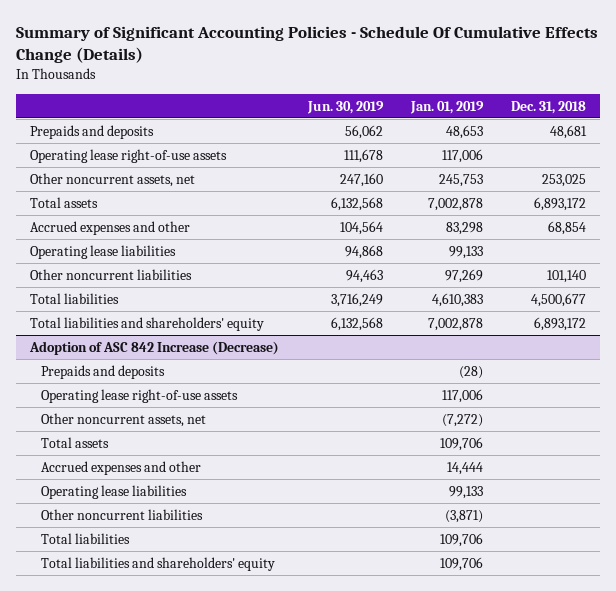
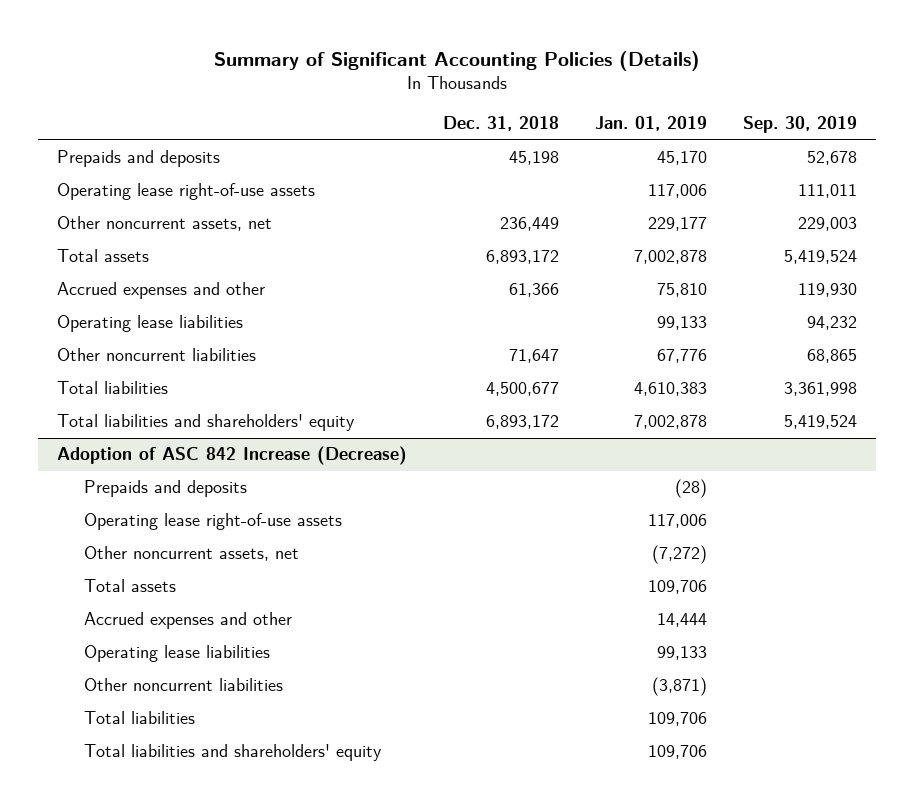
[16,26,599,64] Summary of Significant Accounting Policies - Schedule Of Cumulative Effects Change (Details) -> [214,50,701,71] Summary of Significant Accounting Policies (Details)
[306,100,384,114] Jun. 30, 2019 -> none
none -> [743,116,858,134] Sep. 30, 2019
[445,124,483,139] 48,653 -> [657,151,708,166] 45,170
[550,124,588,139] 48,681 -> [508,151,559,166] 45,198
[438,173,483,187] 245,753 -> [648,217,708,232] 229,177
[542,173,587,187] 253,025 -> [499,217,559,232] 236,449
[445,221,483,235] 83,298 -> [657,283,708,298] 75,810
[548,220,587,235] 68,854 -> [508,283,559,298] 61,366
[444,268,483,283] 97,269 -> [657,349,708,364] 67,776
[547,269,587,283] 101,140 -> [508,349,559,364] 71,647

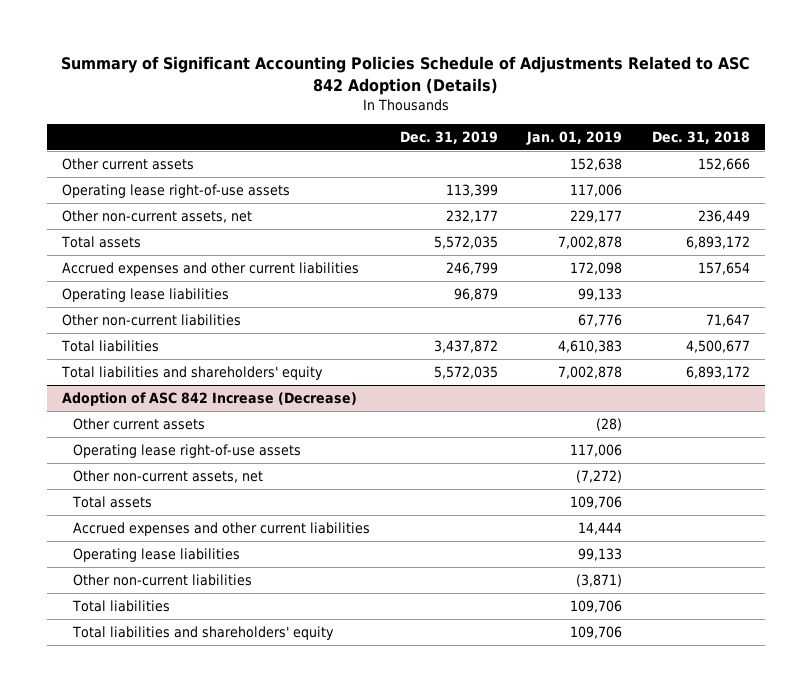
[214,50,701,71] Summary of Significant Accounting Policies (Details) -> [61,56,751,95] Summary of Significant Accounting Policies Schedule of Adjustments Related to ASC 842 Adoption (Details)
[743,116,858,134] Sep. 30, 2019 -> none
none -> [399,130,498,144] Dec. 31, 2019
[56,150,220,168] Prepaids and deposits -> none
none -> [62,158,195,171] Other current assets
[56,216,272,232] Other noncurrent assets, net -> [62,210,253,224] Other non-current assets, net
[56,282,265,300] Accrued expenses and other -> [62,262,360,277] Accrued expenses and other current liabilities
[508,283,559,298] 61,366 -> [698,262,751,276] 157,654
[657,283,708,298] 75,810 -> [570,262,623,276] 172,098
[56,348,256,362] Other noncurrent liabilities -> [62,314,242,327] Other non-current liabilities
[83,480,247,498] Prepaids and deposits -> [72,418,205,431] Other current assets
[83,546,299,562] Other noncurrent assets, net -> [72,470,263,484] Other non-current assets, net
[83,612,292,630] Accrued expenses and other -> [72,522,370,537] Accrued expenses and other current liabilities
[83,678,283,692] Other noncurrent liabilities -> [72,574,252,587] Other non-current liabilities

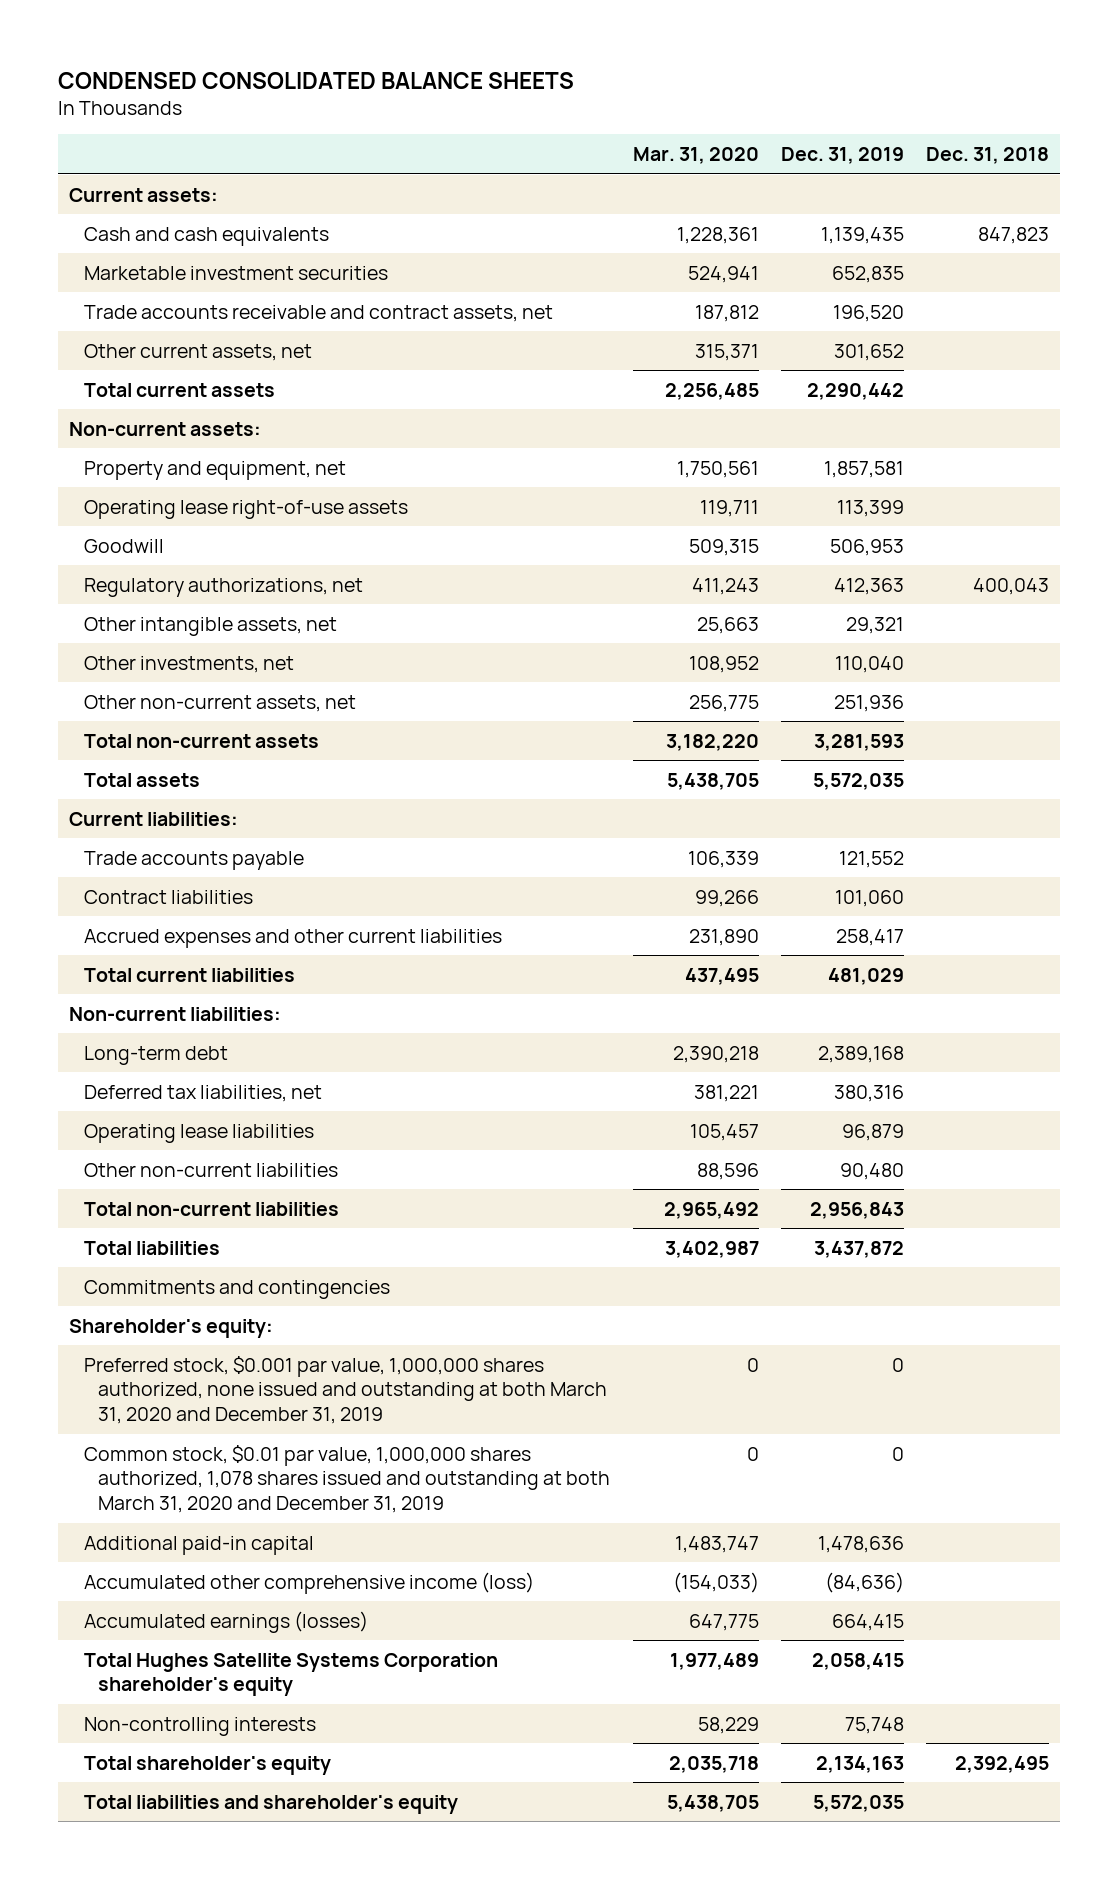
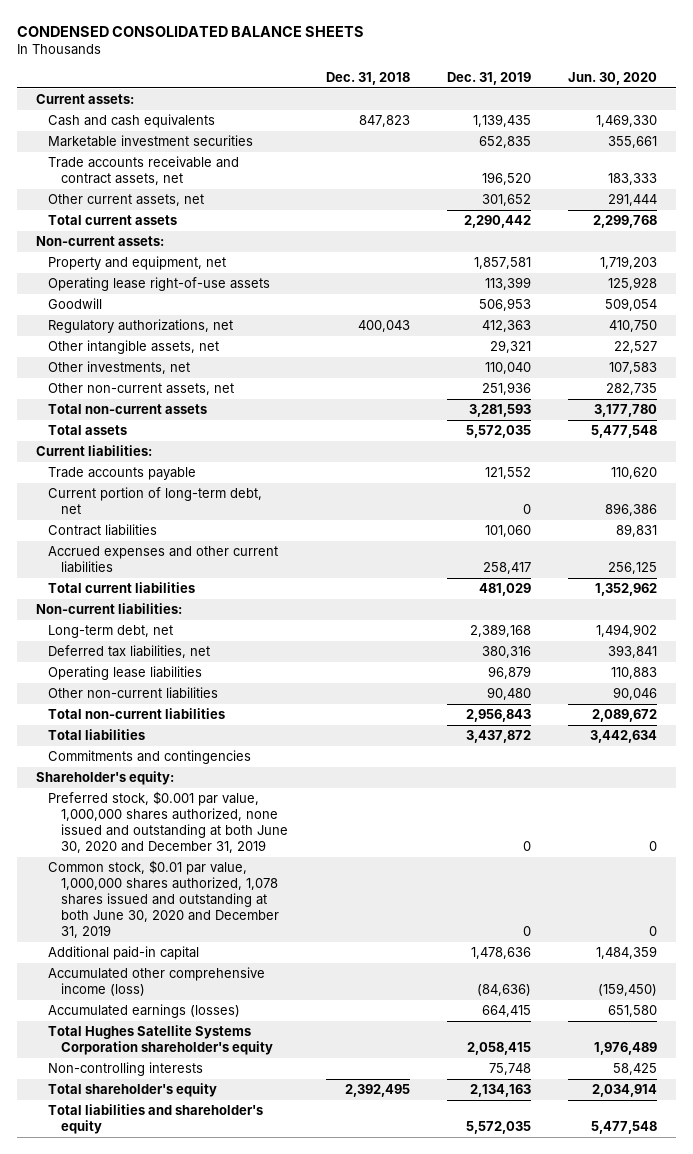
[632,147,759,165] Mar. 31, 2020 -> none
none -> [568,72,658,86] Jun. 30, 2020
none -> [48,487,263,515] Current portion of long-term debt, net
[83,1045,228,1065] Long-term debt -> [48,625,174,639] Long-term debt, net
[83,1355,608,1425] Preferred stock, $0.001 par value, 1,000,000 shares authorized, none issued and outstanding at both March 31, 2020 and December 31, 2019 -> [48,791,289,853] Preferred stock, $0.001 par value, 1,000,000 shares authorized, none issued and outstanding at both June 30, 2020 and December 31, 2019
[83,1444,611,1514] Common stock, $0.01 par value, 1,000,000 shares authorized, 1,078 shares issued and outstanding at both March 31, 2020 and December 31, 2019 -> [48,860,280,938] Common stock, $0.01 par value, 1,000,000 shares authorized, 1,078 shares issued and outstanding at both June 30, 2020 and December 31, 2019

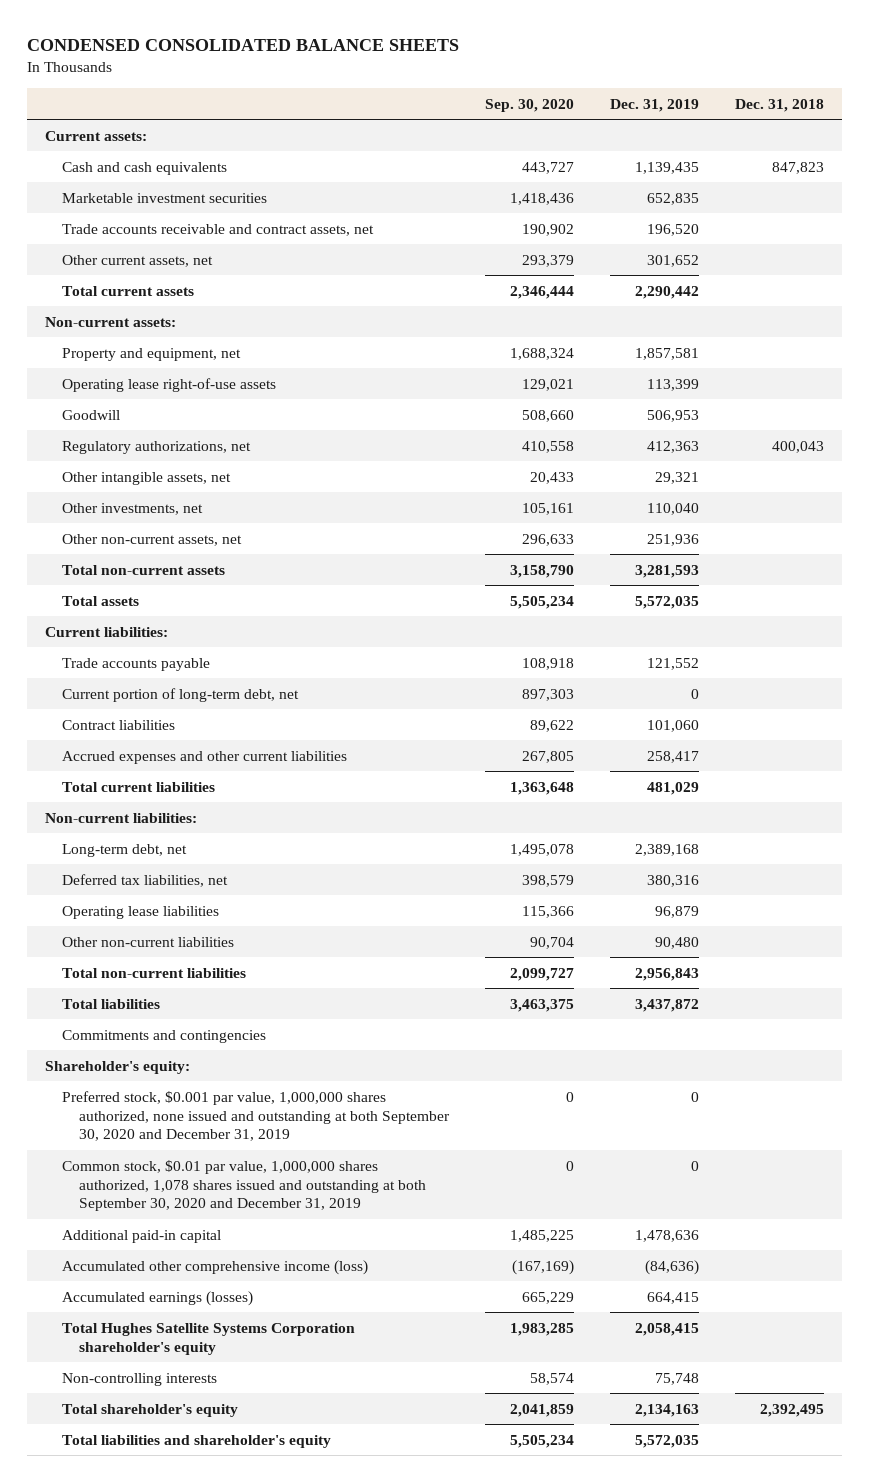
[568,72,658,86] Jun. 30, 2020 -> none
none -> [485,98,575,112] Sep. 30, 2020
[48,791,289,853] Preferred stock, $0.001 par value, 1,000,000 shares authorized, none issued and outstanding at both June 30, 2020 and December 31, 2019 -> [62,1090,451,1142] Preferred stock, $0.001 par value, 1,000,000 shares authorized, none issued and outstanding at both September 30, 2020 and December 31, 2019
[48,860,280,938] Common stock, $0.01 par value, 1,000,000 shares authorized, 1,078 shares issued and outstanding at both June 30, 2020 and December 31, 2019 -> [62,1159,427,1212] Common stock, $0.01 par value, 1,000,000 shares authorized, 1,078 shares issued and outstanding at both September 30, 2020 and December 31, 2019

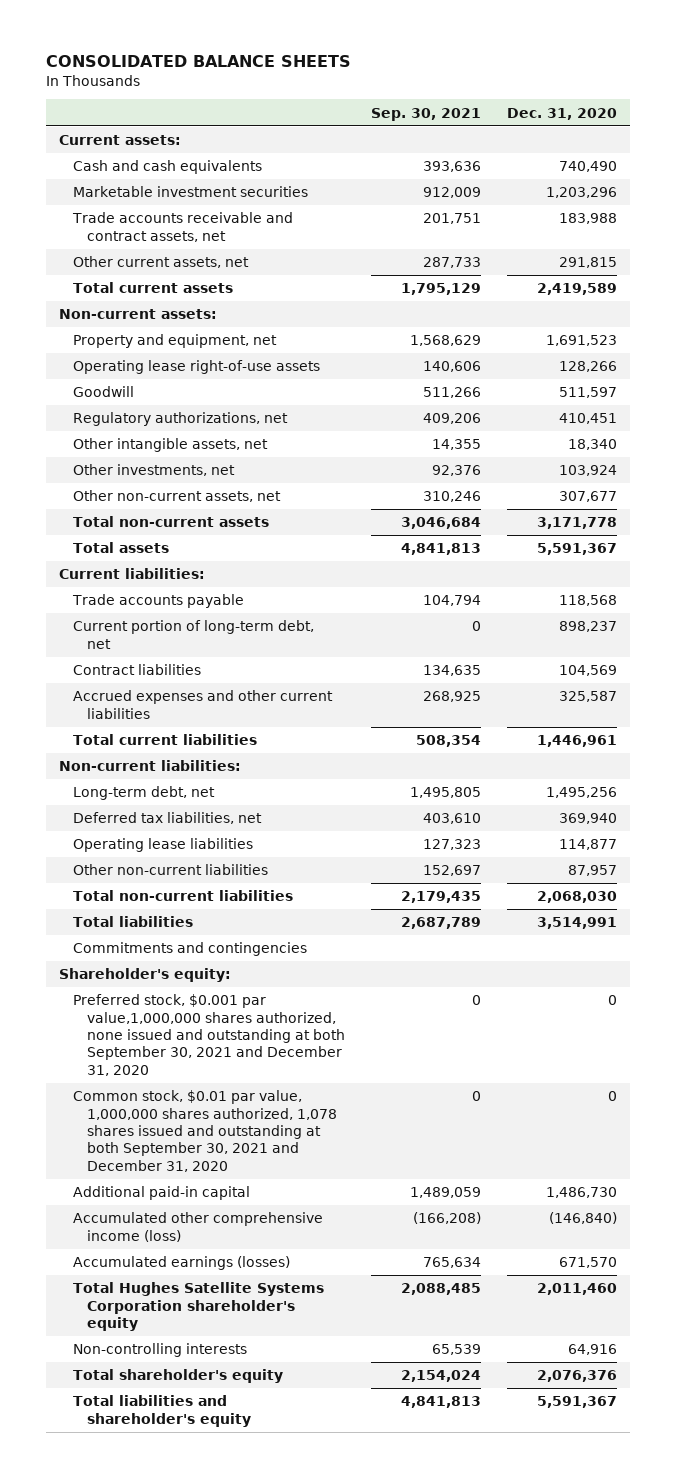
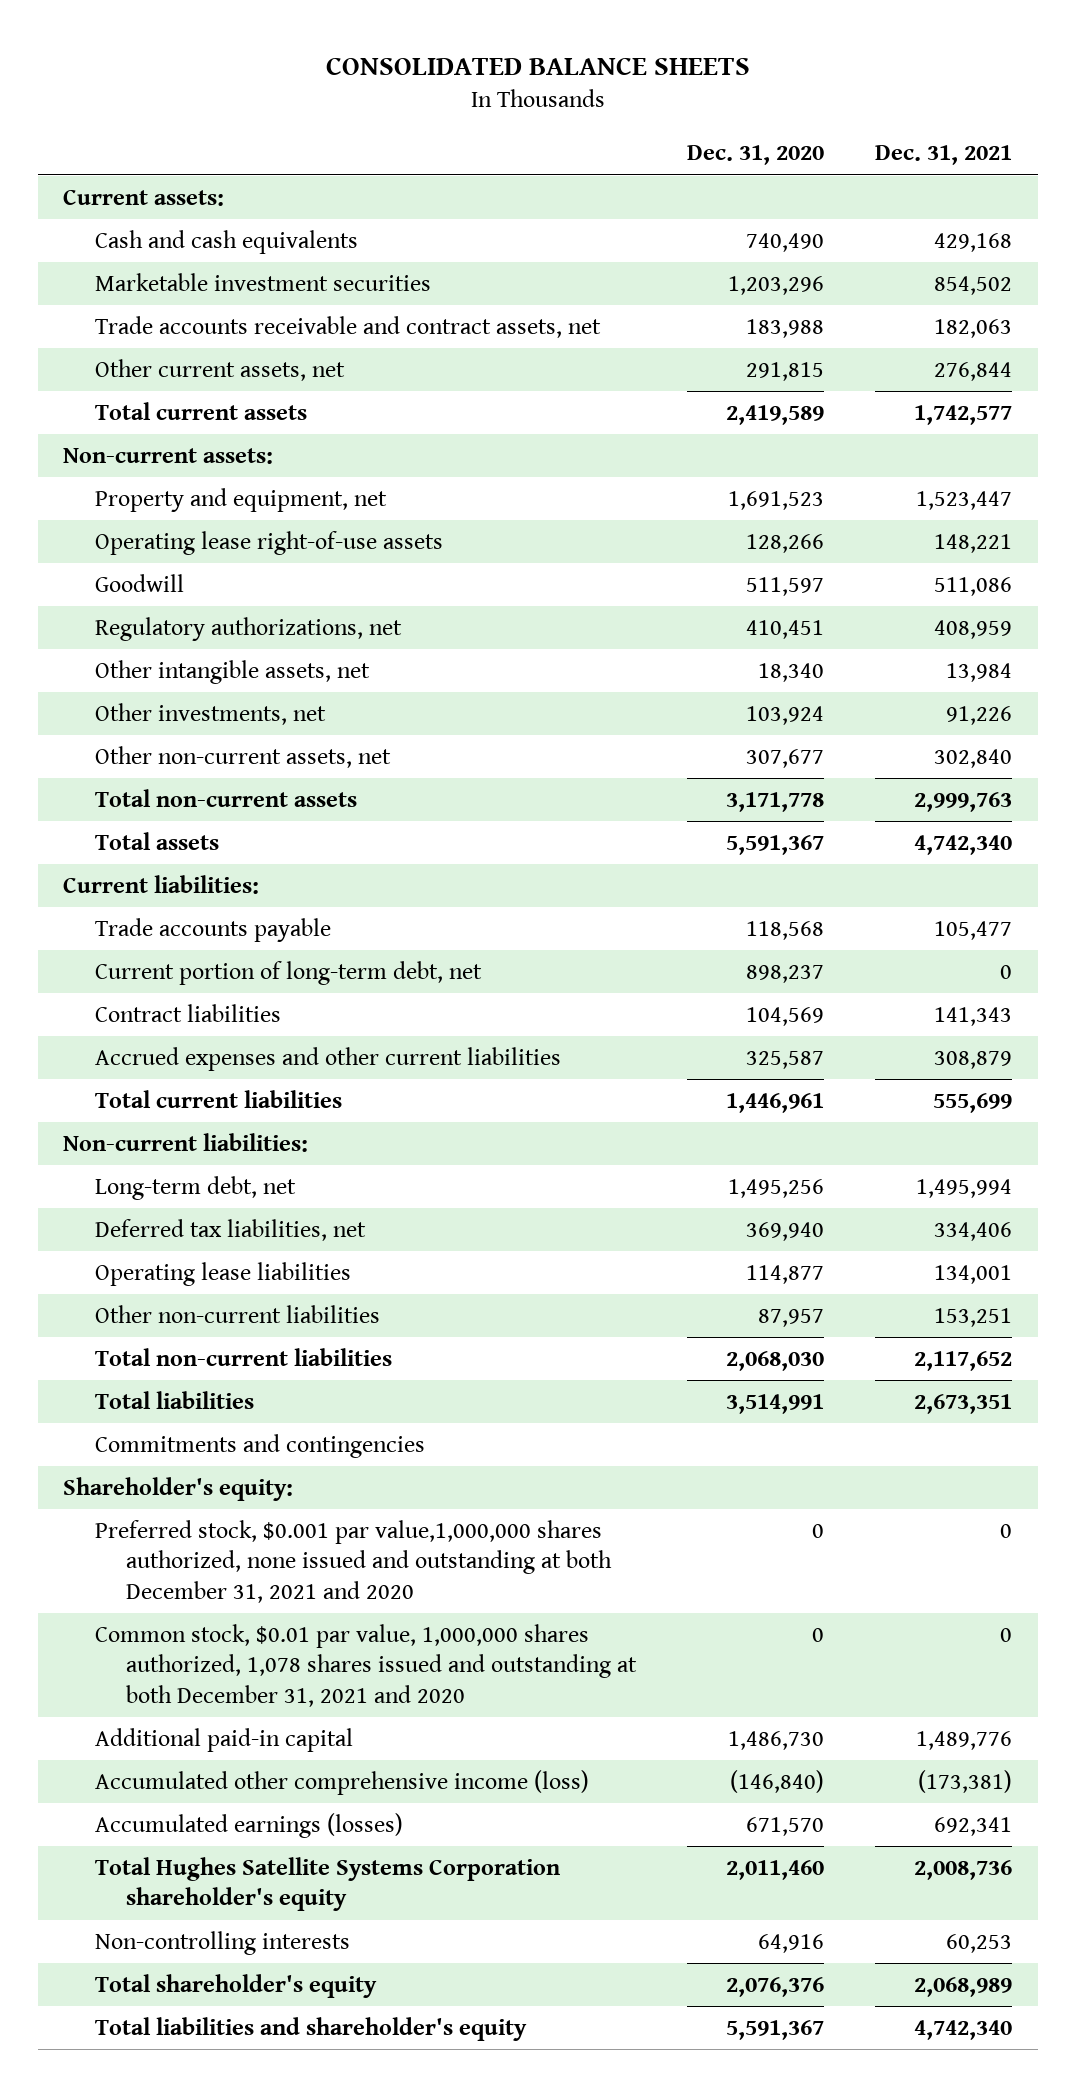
[370,107,481,121] Sep. 30, 2021 -> none
none -> [875,145,1013,166] Dec. 31, 2021
[72,994,345,1076] Preferred stock, $0.001 par value,1,000,000 shares authorized, none issued and outstanding at both September 30, 2021 and December 31, 2020 -> [94,1520,612,1603] Preferred stock, $0.001 par value,1,000,000 shares authorized, none issued and outstanding at both December 31, 2021 and 2020
[72,1090,337,1172] Common stock, $0.01 par value, 1,000,000 shares authorized, 1,078 shares issued and outstanding at both September 30, 2021 and December 31, 2020 -> [94,1624,637,1707] Common stock, $0.01 par value, 1,000,000 shares authorized, 1,078 shares issued and outstanding at both December 31, 2021 and 2020

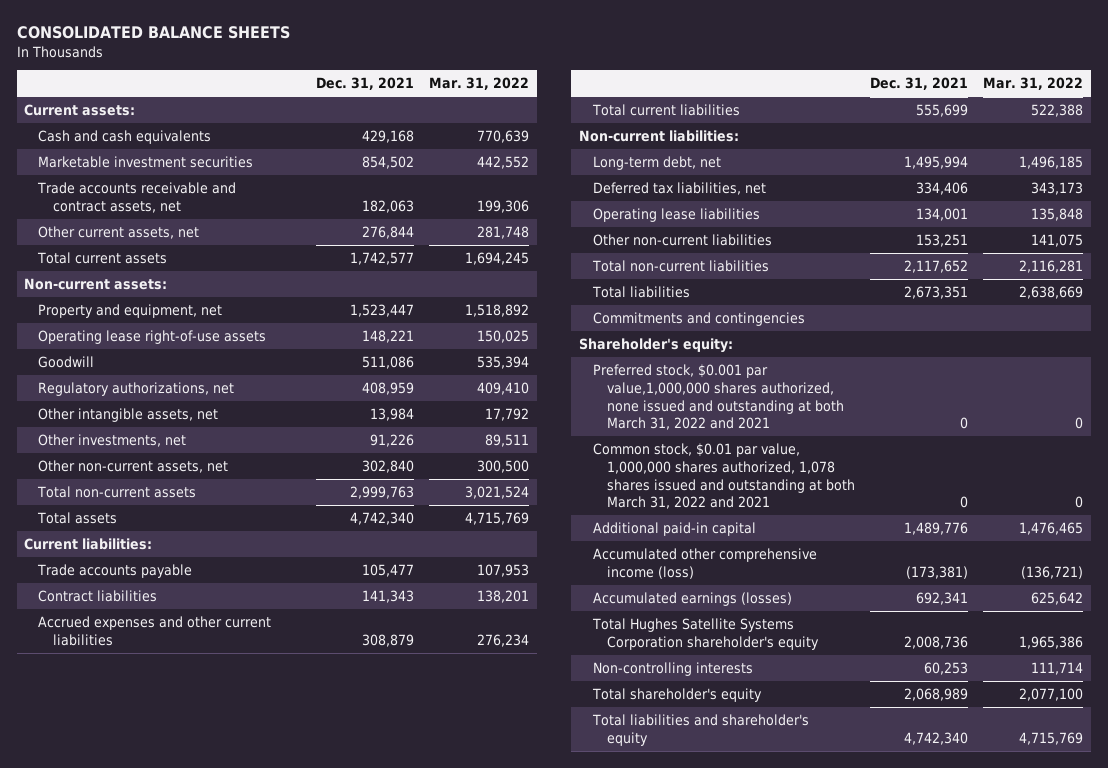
[686,145,824,166] Dec. 31, 2020 -> none
none -> [429,77,530,91] Mar. 31, 2022
[94,961,482,986] Current portion of long-term debt, net -> none
[94,1520,612,1603] Preferred stock, $0.001 par value,1,000,000 shares authorized, none issued and outstanding at both December 31, 2021 and 2020 -> [592,364,845,431] Preferred stock, $0.001 par value,1,000,000 shares authorized, none issued and outstanding at both March 31, 2022 and 2021
[94,1624,637,1707] Common stock, $0.01 par value, 1,000,000 shares authorized, 1,078 shares issued and outstanding at both December 31, 2021 and 2020 -> [592,443,856,510] Common stock, $0.01 par value, 1,000,000 shares authorized, 1,078 shares issued and outstanding at both March 31, 2022 and 2021

